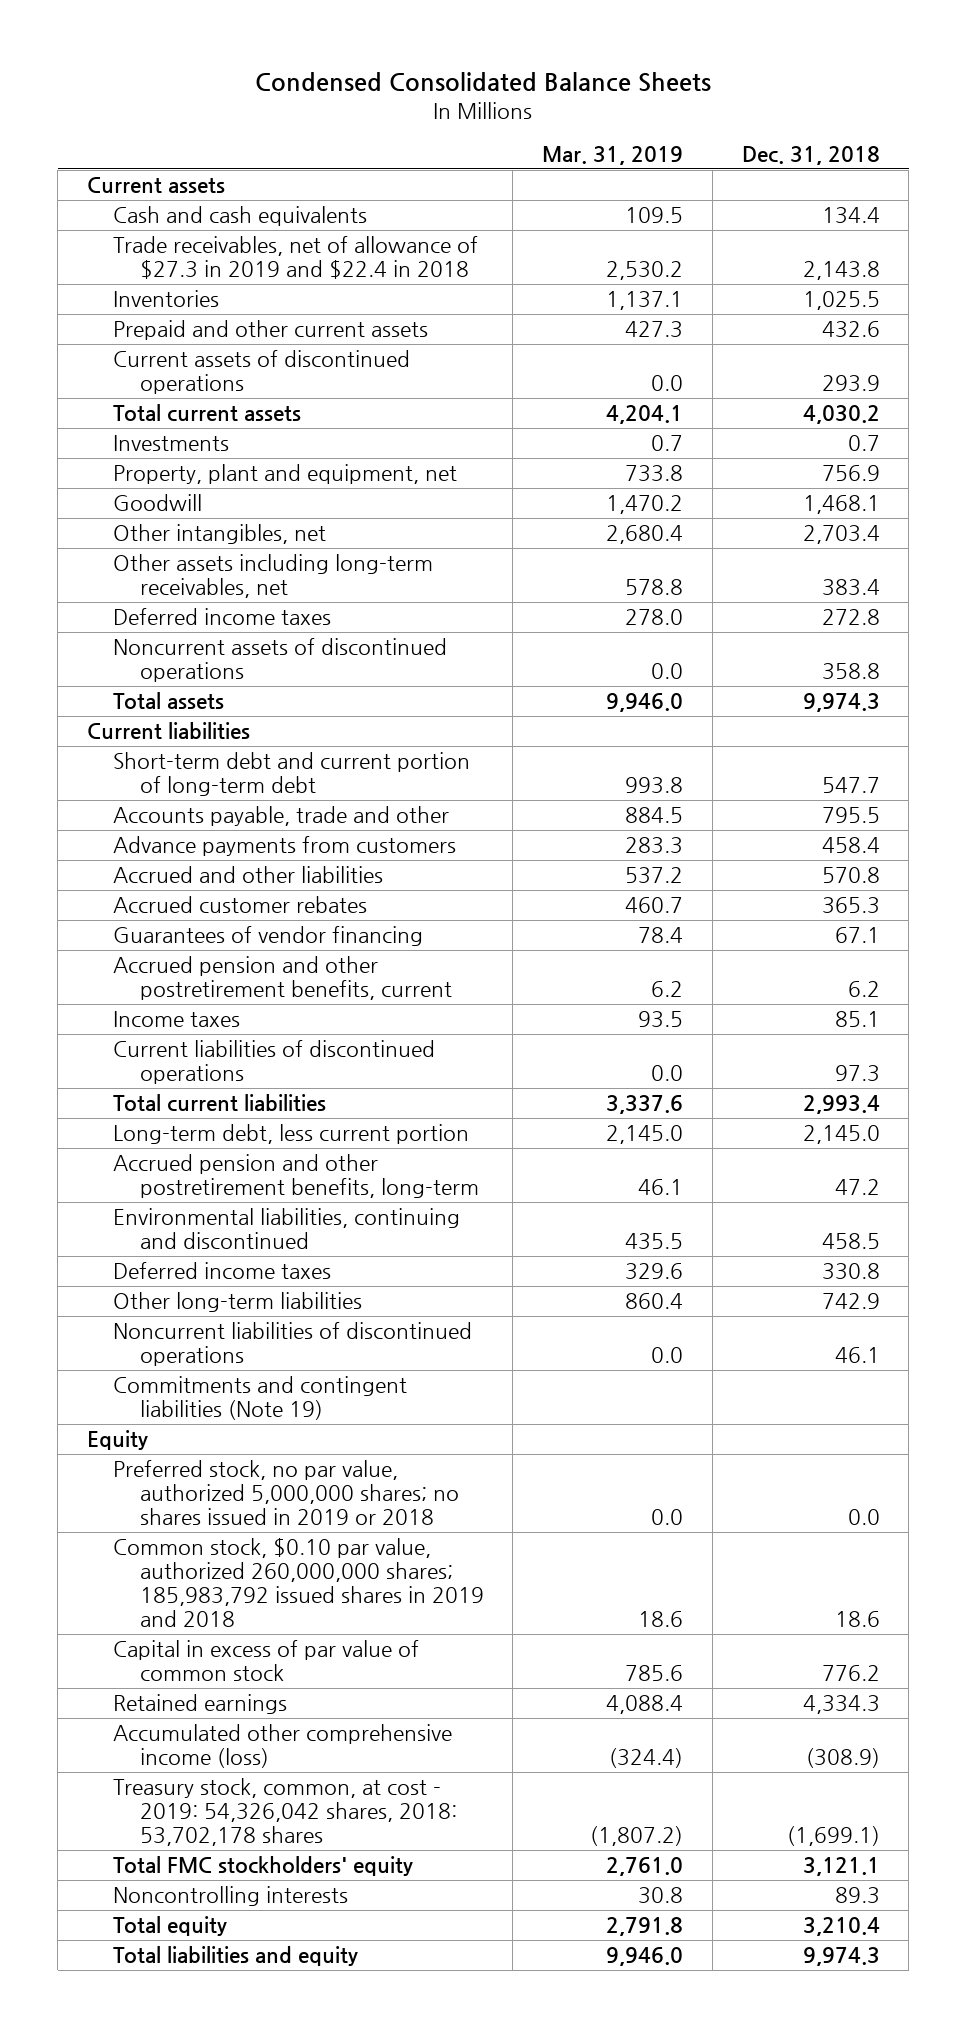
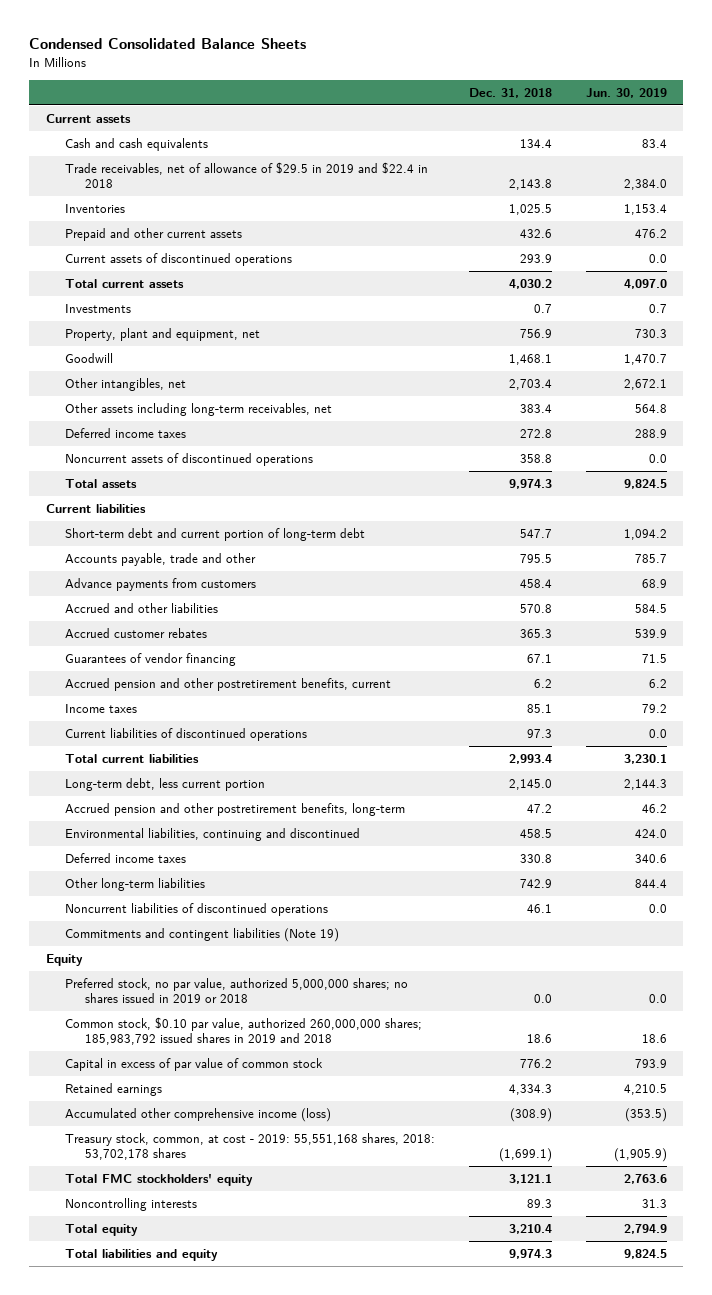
[542,145,684,165] Mar. 31, 2019 -> none
none -> [585,87,667,98] Jun. 30, 2019
[113,236,479,280] Trade receivables, net of allowance of $27.3 in 2019 and $22.4 in 2018 -> [65,162,429,189] Trade receivables, net of allowance of $29.5 in 2019 and $22.4 in 2018
[113,1778,457,1847] Treasury stock, common, at cost - 2019: 54,326,042 shares, 2018: 53,702,178 shares -> [65,1133,436,1161] Treasury stock, common, at cost - 2019: 55,551,168 shares, 2018: 53,702,178 shares

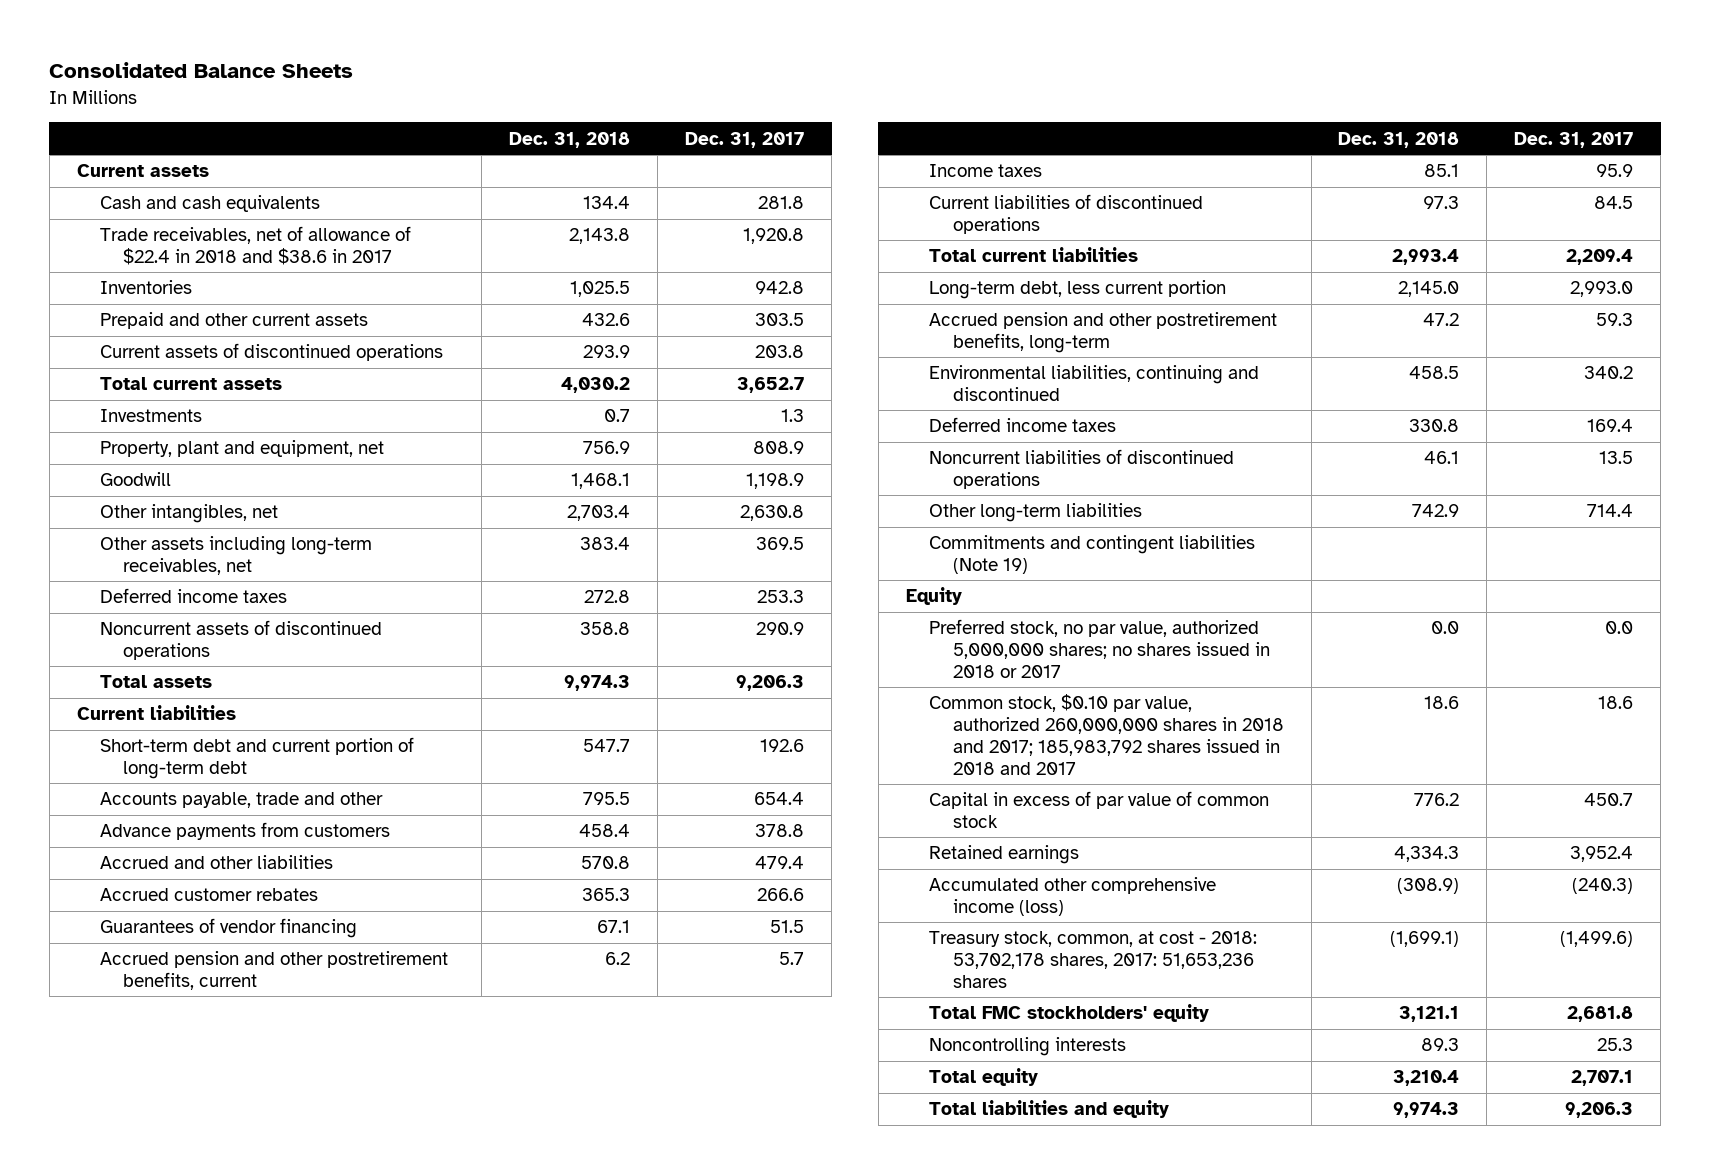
[28,38,306,50] Condensed Consolidated Balance Sheets -> [49,62,354,79] Consolidated Balance Sheets
[585,87,667,98] Jun. 30, 2019 -> none
none -> [685,131,805,148] Dec. 31, 2017
[65,162,429,189] Trade receivables, net of allowance of $29.5 in 2019 and $22.4 in 2018 -> [100,226,412,266] Trade receivables, net of allowance of $22.4 in 2018 and $38.6 in 2017
[65,878,206,892] Other long-term liabilities -> [929,503,1143,523] Other long-term liabilities
[65,978,409,1004] Preferred stock, no par value, authorized 5,000,000 shares; no shares issued in 2019 or 2018 -> [929,619,1270,678] Preferred stock, no par value, authorized 5,000,000 shares; no shares issued in 2018 or 2017
[65,1017,423,1046] Common stock, $0.10 par value, authorized 260,000,000 shares; 185,983,792 issued shares in 2019 and 2018 -> [929,694,1284,775] Common stock, $0.10 par value, authorized 260,000,000 shares in 2018 and 2017; 185,983,792 shares issued in 2018 and 2017
[65,1133,436,1161] Treasury stock, common, at cost - 2019: 55,551,168 shares, 2018: 53,702,178 shares -> [929,931,1258,988] Treasury stock, common, at cost - 2018: 53,702,178 shares, 2017: 51,653,236 shares

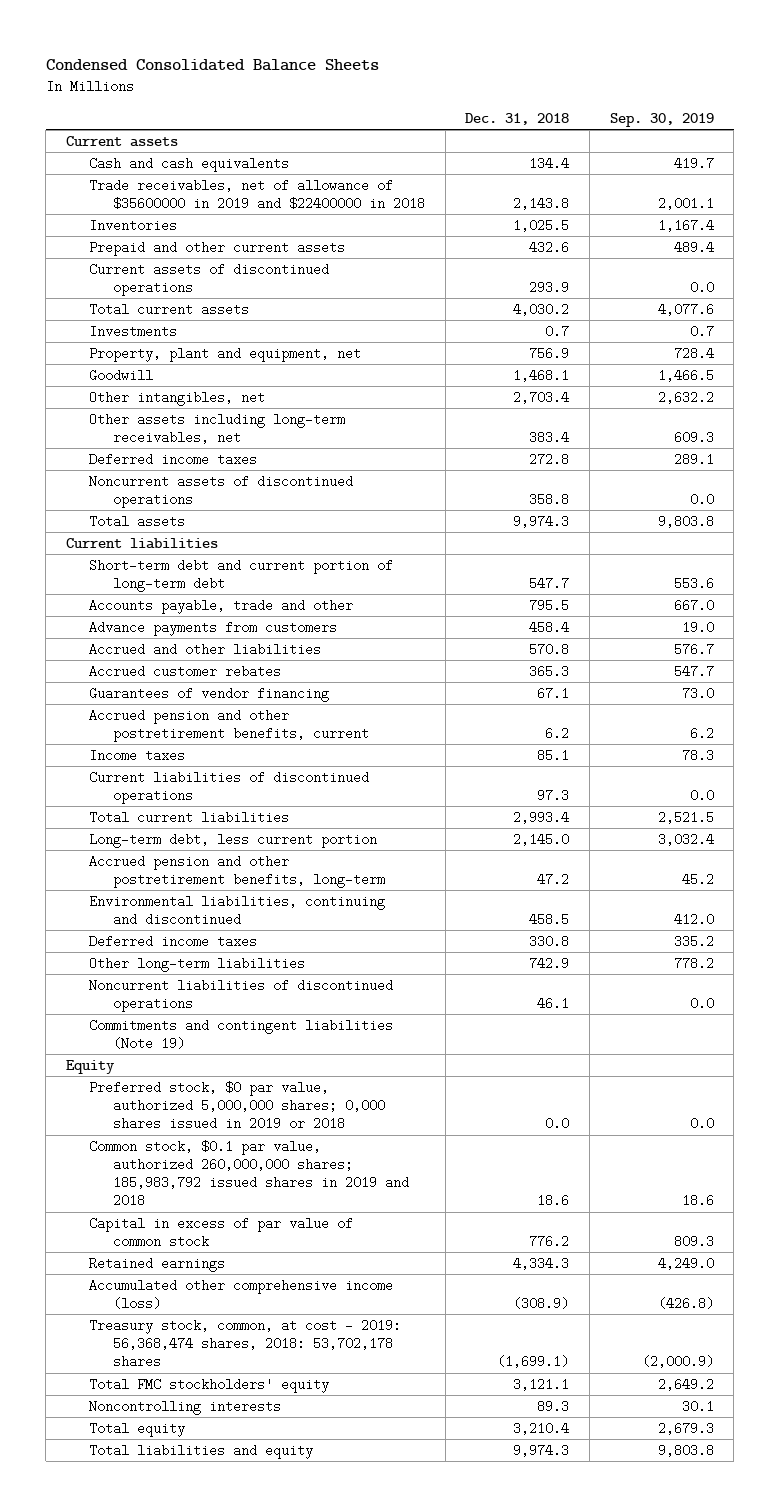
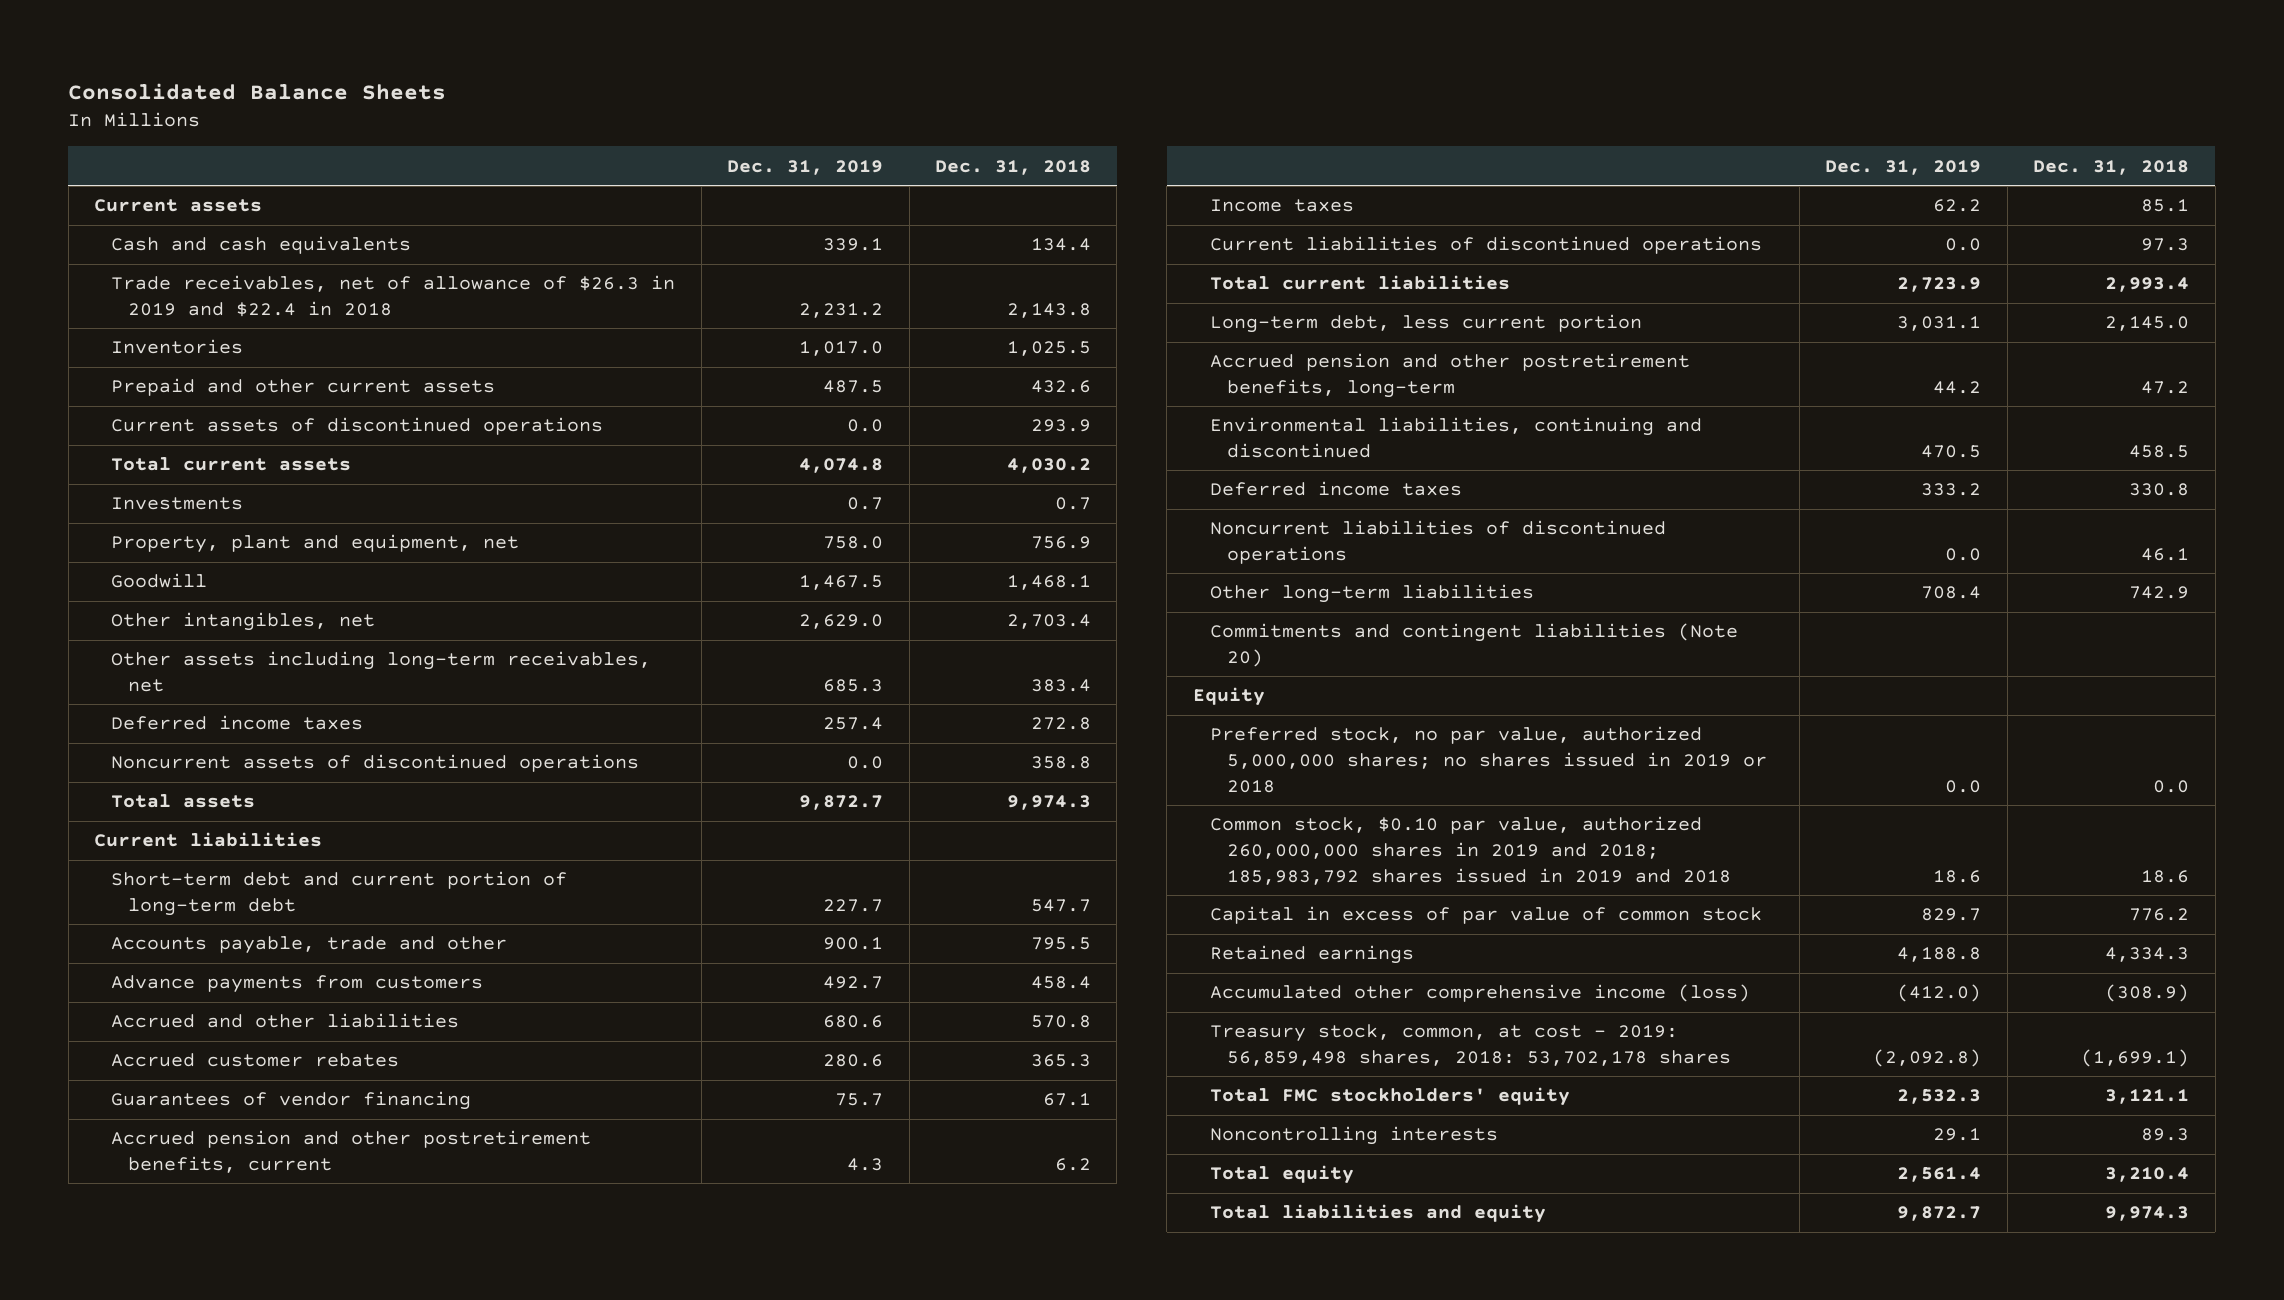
[45,58,379,71] Condensed Consolidated Balance Sheets -> [68,83,447,101] Consolidated Balance Sheets
[609,112,714,127] Sep. 30, 2019 -> none
none -> [727,159,884,175] Dec. 31, 2019
[89,178,426,211] Trade receivables, net of allowance of $35600000 in 2019 and $22400000 in 2018 -> [111,275,676,317] Trade receivables, net of allowance of $26.3 in 2019 and $22.4 in 2018
[89,956,306,972] Other long-term liabilities -> [1209,584,1534,604] Other long-term liabilities
[89,1018,394,1051] Commitments and contingent liabilities (Note 19) -> [1209,623,1738,667] Commitments and contingent liabilities (Note 20)
[89,1080,386,1131] Preferred stock, $0 par value, authorized 5,000,000 shares; 0,000 shares issued in 2019 or 2018 -> [1209,726,1767,793] Preferred stock, no par value, authorized 5,000,000 shares; no shares issued in 2019 or 2018
[89,1139,410,1208] Common stock, $0.1 par value, authorized 260,000,000 shares; 185,983,792 issued shares in 2019 and 2018 -> [1209,816,1731,885] Common stock, $0.10 par value, authorized 260,000,000 shares in 2019 and 2018; 185,983,792 shares issued in 2019 and 2018
[89,1318,402,1369] Treasury stock, common, at cost - 2019: 56,368,474 shares, 2018: 53,702,178 shares -> [1209,1024,1731,1066] Treasury stock, common, at cost - 2019: 56,859,498 shares, 2018: 53,702,178 shares

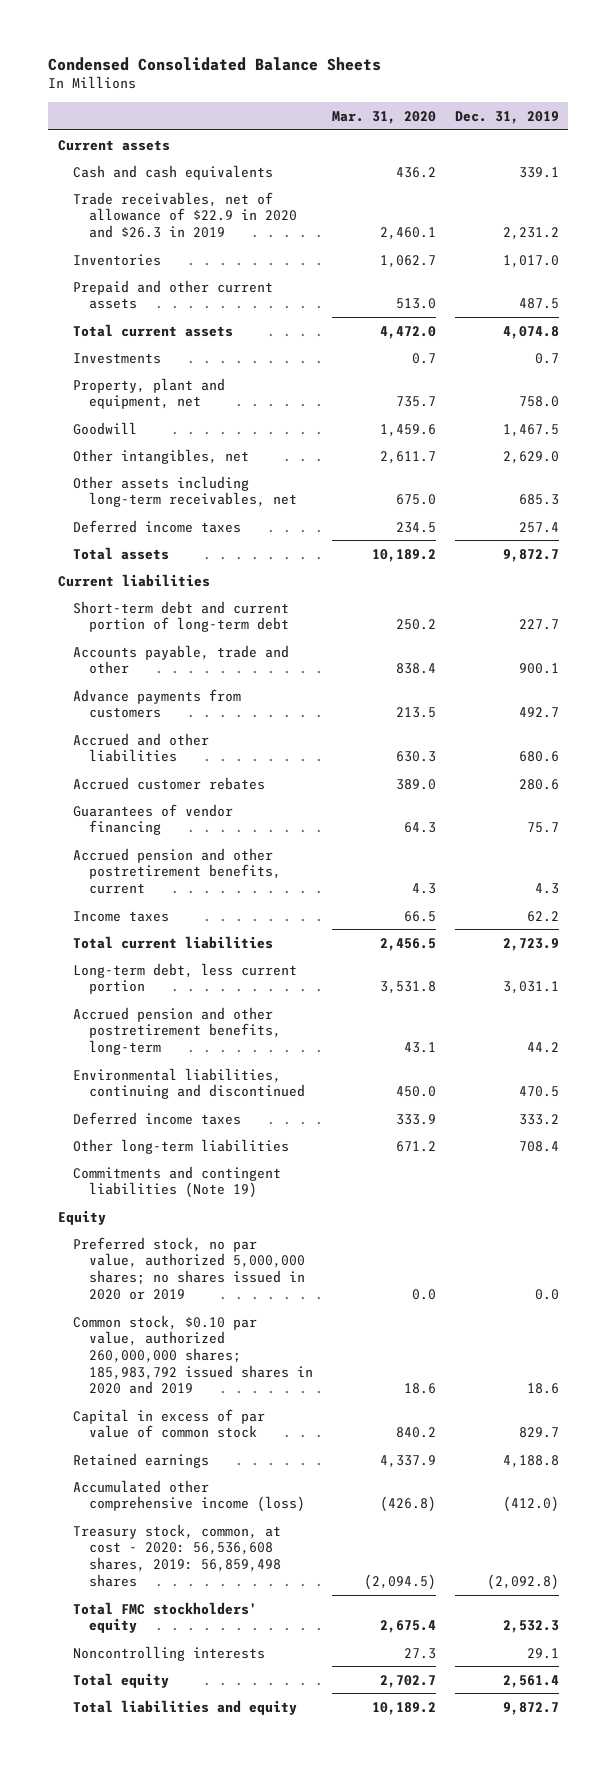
[68,83,447,101] Consolidated Balance Sheets -> [48,56,382,71] Condensed Consolidated Balance Sheets
[934,159,1091,175] Dec. 31, 2018 -> none
none -> [331,110,436,124] Mar. 31, 2020
[111,275,676,317] Trade receivables, net of allowance of $26.3 in 2019 and $22.4 in 2018 -> [73,191,298,238] Trade receivables, net of allowance of $22.9 in 2020 and $26.3 in 2019
[111,417,604,436] Current assets of discontinued operations -> none
[111,754,640,773] Noncurrent assets of discontinued operations -> none
[1209,236,1762,255] Current liabilities of discontinued operations -> none
[1209,520,1666,564] Noncurrent liabilities of discontinued operations -> none
[1209,623,1738,667] Commitments and contingent liabilities (Note 20) -> [73,1165,282,1199] Commitments and contingent liabilities (Note 19)
[1209,726,1767,793] Preferred stock, no par value, authorized 5,000,000 shares; no shares issued in 2019 or 2018 -> [73,1236,306,1300] Preferred stock, no par value, authorized 5,000,000 shares; no shares issued in 2020 or 2019
[1209,816,1731,885] Common stock, $0.10 par value, authorized 260,000,000 shares in 2019 and 2018; 185,983,792 shares issued in 2019 and 2018 -> [73,1314,314,1395] Common stock, $0.10 par value, authorized 260,000,000 shares; 185,983,792 issued shares in 2020 and 2019
[1209,1024,1731,1066] Treasury stock, common, at cost - 2019: 56,859,498 shares, 2018: 53,702,178 shares -> [73,1523,282,1587] Treasury stock, common, at cost - 2020: 56,536,608 shares, 2019: 56,859,498 shares

